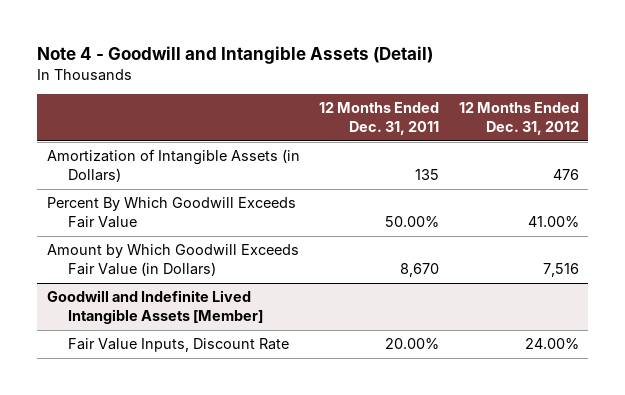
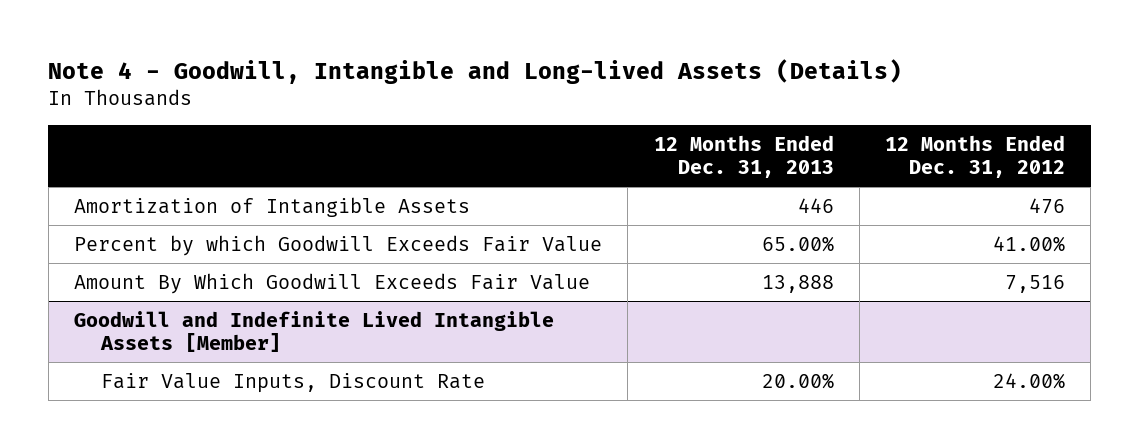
[37,45,434,64] Note 4 - Goodwill and Intangible Assets (Detail) -> [48,58,903,84] Note 4 - Goodwill, Intangible and Long-lived Assets (Details)
[319,102,440,136] 12 Months Ended Dec. 31, 2011 -> none
none -> [653,134,834,179] 12 Months Ended Dec. 31, 2013
[46,149,300,183] Amortization of Intangible Assets (in Dollars) -> [74,196,471,217] Amortization of Intangible Assets
[46,197,296,229] Percent By Which Goodwill Exceeds Fair Value -> [74,234,603,256] Percent by which Goodwill Exceeds Fair Value
[46,244,299,277] Amount by Which Goodwill Exceeds Fair Value (in Dollars) -> [74,272,591,294] Amount By Which Goodwill Exceeds Fair Value

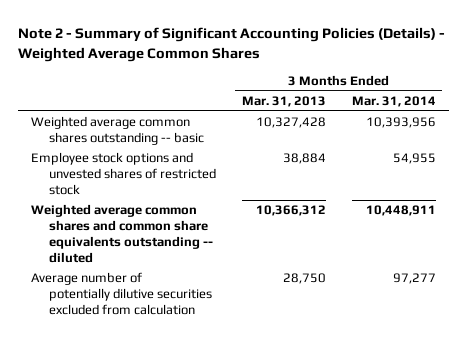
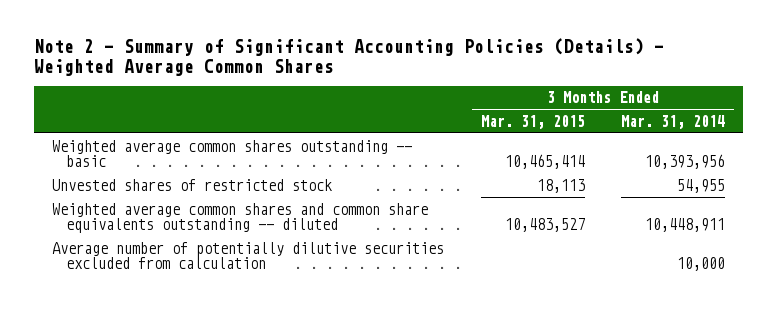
[241,95,326,107] Mar. 31, 2013 -> none
none -> [480,114,585,129] Mar. 31, 2015
[31,152,216,196] Employee stock options and unvested shares of restricted stock -> [52,178,333,191] Unvested shares of restricted stock
[392,273,436,285] 97,277 -> [677,256,726,271] 10,000

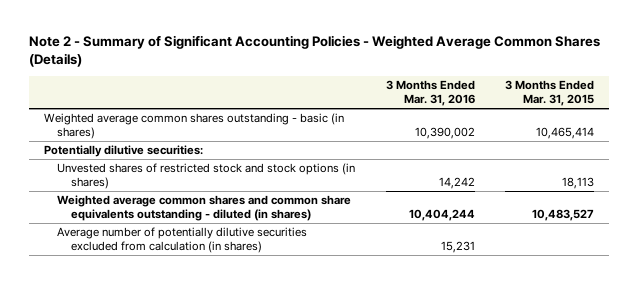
[33,38,664,77] Note 2 - Summary of Significant Accounting Policies (Details) - Weighted Average Common Shares -> [28,35,600,68] Note 2 - Summary of Significant Accounting Policies - Weighted Average Common Shares (Details)
[621,114,726,129] Mar. 31, 2014 -> none
none -> [385,80,475,107] 3 Months Ended Mar. 31, 2016
[52,139,413,167] Weighted average common shares outstanding -- basic -> [43,113,344,140] Weighted average common shares outstanding - basic (in shares)
none -> [43,145,203,158] Potentially dilutive securities:
[52,178,333,191] Unvested shares of restricted stock -> [57,163,356,190] Unvested shares of restricted stock and stock options (in shares)
[52,202,429,233] Weighted average common shares and common share equivalents outstanding -- diluted -> [57,195,352,222] Weighted average common shares and common share equivalents outstanding - diluted (in shares)
[52,241,445,269] Average number of potentially dilutive securities excluded from calculation -> [57,227,308,254] Average number of potentially dilutive securities excluded from calculation (in shares)

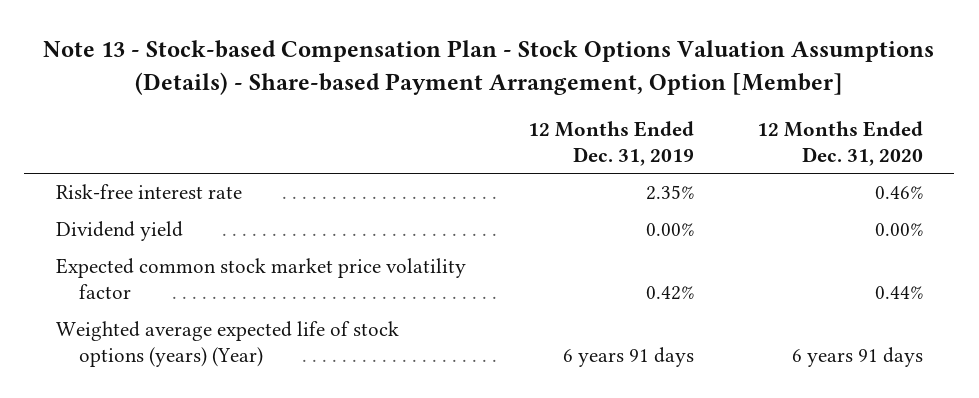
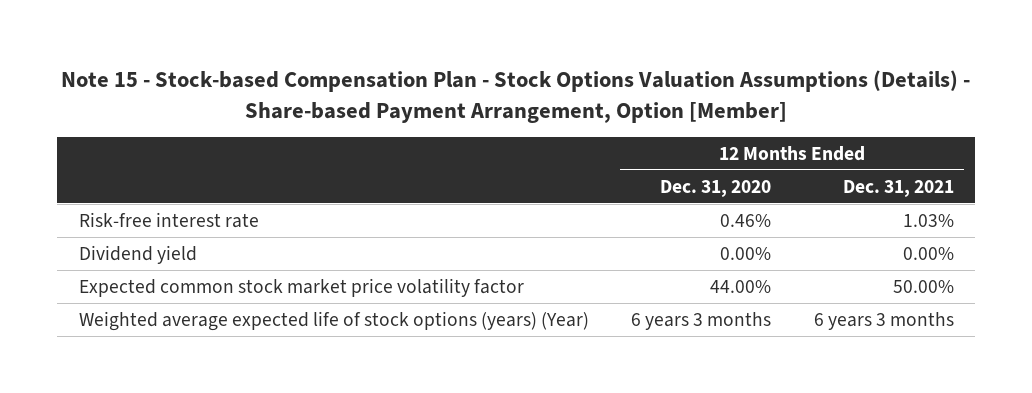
[43,40,935,95] Note 13 - Stock-based Compensation Plan - Stock Options Valuation Assumptions (Details) - Share-based Payment Arrangement, Option [Member] -> [61,70,971,123] Note 15 - Stock-based Compensation Plan - Stock Options Valuation Assumptions (Details) - Share-based Payment Arrangement, Option [Member]
[528,120,695,166] 12 Months Ended Dec. 31, 2019 -> none
none -> [842,179,954,197] Dec. 31, 2021
[874,286,923,300] 0.44% -> [710,279,772,293] 44.00%
[791,347,923,368] 6 years 91 days -> [631,311,772,330] 6 years 3 months

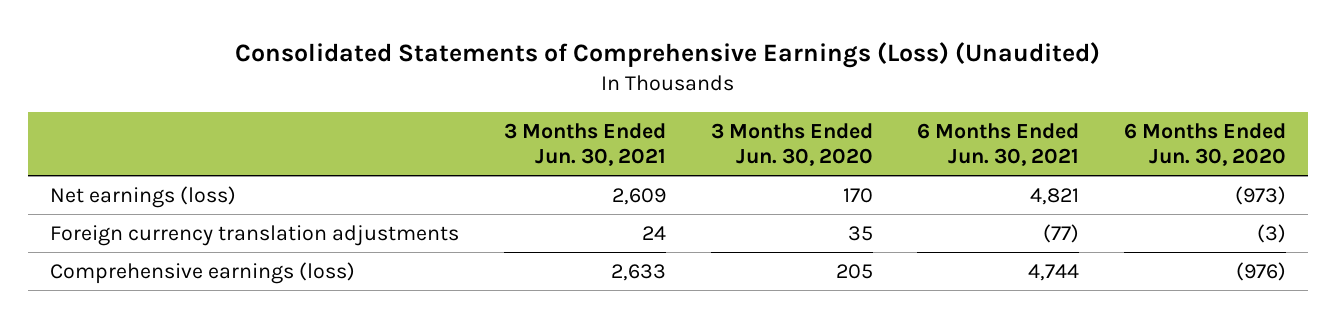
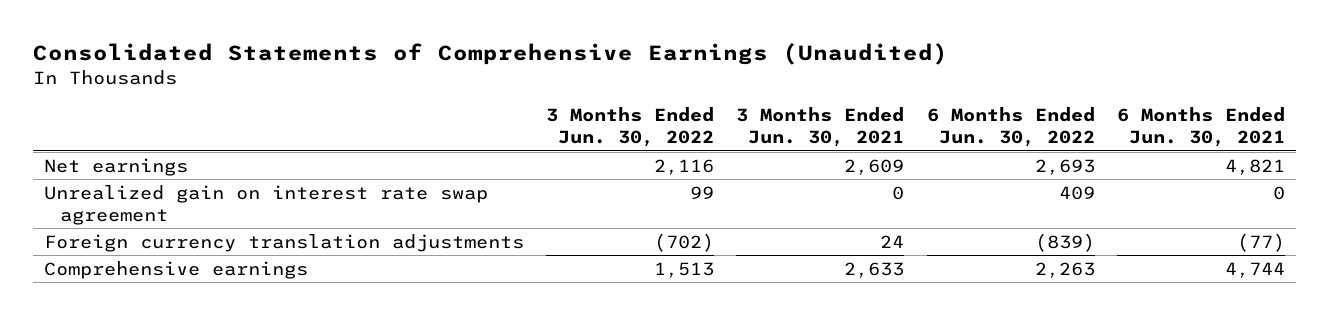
[235,42,1101,69] Consolidated Statements of Comprehensive Earnings (Loss) (Unaudited) -> [32,43,948,66] Consolidated Statements of Comprehensive Earnings (Unaudited)
[710,122,873,167] 3 Months Ended Jun. 30, 2020 -> none
[1123,122,1286,167] 6 Months Ended Jun. 30, 2020 -> none
none -> [546,107,715,148] 3 Months Ended Jun. 30, 2022
none -> [926,107,1095,148] 6 Months Ended Jun. 30, 2022
[50,185,237,208] Net earnings (loss) -> [43,157,188,176] Net earnings
none -> [43,184,488,225] Unrealized gain on interest rate swap agreement
[50,261,356,284] Comprehensive earnings (loss) -> [43,260,308,279] Comprehensive earnings

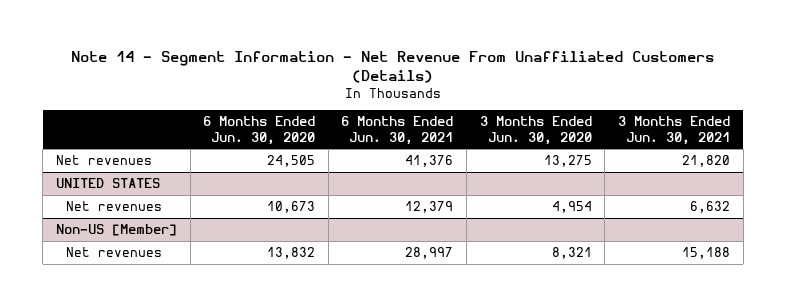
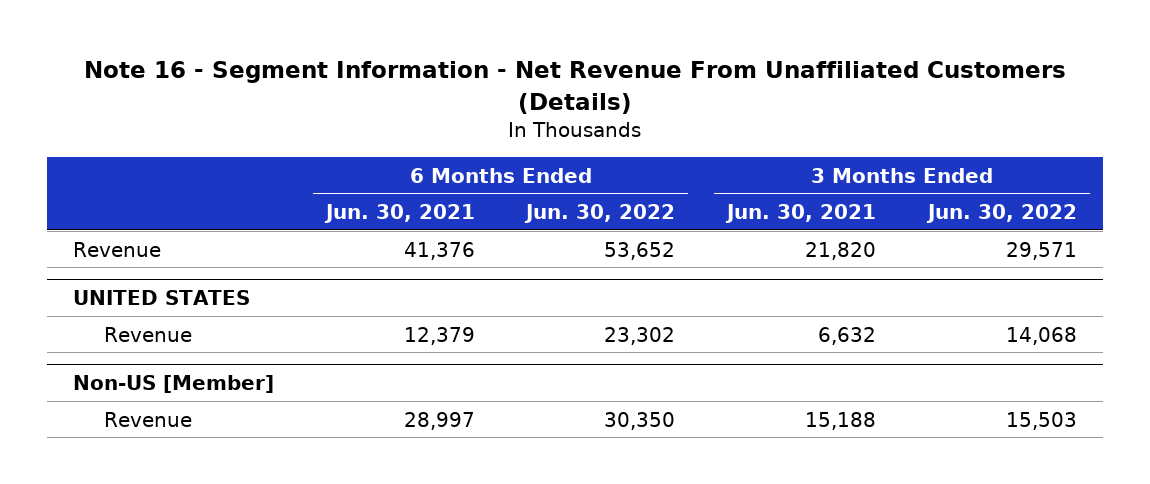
[70,50,714,83] Note 14 - Segment Information - Net Revenue From Unaffiliated Customers (Details) -> [83,61,1066,114] Note 16 - Segment Information - Net Revenue From Unaffiliated Customers (Details)
[203,116,316,145] 6 Months Ended Jun. 30, 2020 -> none
[479,116,592,145] 3 Months Ended Jun. 30, 2020 -> none
none -> [524,203,676,223] Jun. 30, 2022
none -> [925,203,1077,223] Jun. 30, 2022
[55,155,152,166] Net revenues -> [72,241,161,257] Revenue
[65,201,162,212] Net revenues -> [103,326,192,342] Revenue
[65,247,162,258] Net revenues -> [103,411,192,427] Revenue

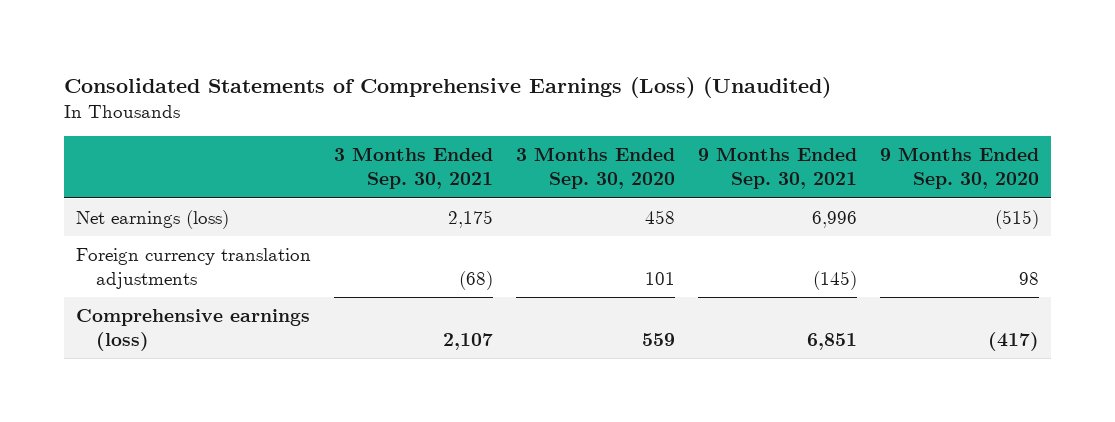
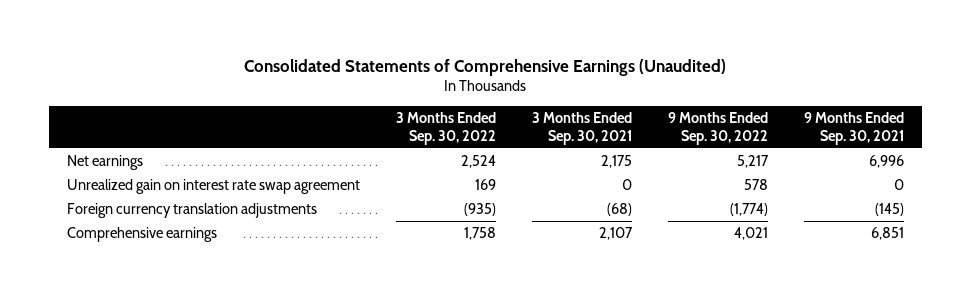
[64,76,832,98] Consolidated Statements of Comprehensive Earnings (Loss) (Unaudited) -> [244,58,727,76] Consolidated Statements of Comprehensive Earnings (Unaudited)
[515,147,675,190] 3 Months Ended Sep. 30, 2020 -> none
[880,147,1040,190] 9 Months Ended Sep. 30, 2020 -> none
none -> [395,112,496,146] 3 Months Ended Sep. 30, 2022
none -> [667,112,768,146] 9 Months Ended Sep. 30, 2022
[75,210,229,230] Net earnings (loss) -> [66,155,143,171] Net earnings
none -> [66,179,360,195] Unrealized gain on interest rate swap agreement
[75,309,310,351] Comprehensive earnings (loss) -> [66,227,217,243] Comprehensive earnings

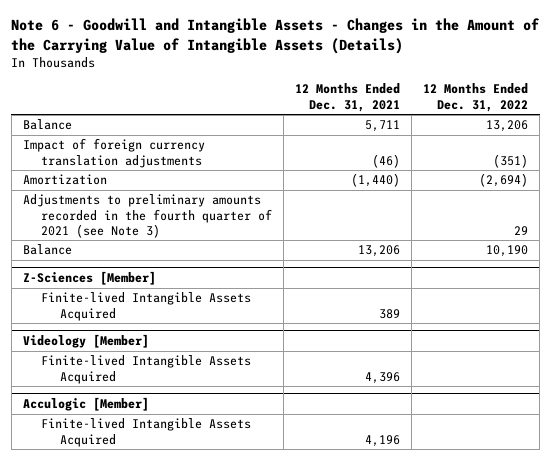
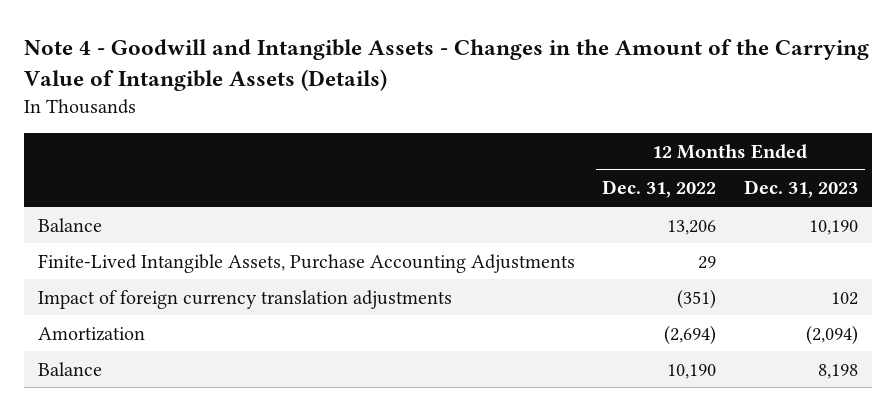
[11,18,541,54] Note 6 - Goodwill and Intangible Assets - Changes in the Amount of the Carrying Value of Intangible Assets (Details) -> [24,39,870,92] Note 4 - Goodwill and Intangible Assets - Changes in the Amount of the Carrying Value of Intangible Assets (Details)
[295,83,401,112] 12 Months Ended Dec. 31, 2021 -> none
none -> [743,180,858,199] Dec. 31, 2023
none -> [38,253,576,273] Finite-Lived Intangible Assets, Purchase Accounting Adjustments
[22,194,273,238] Adjustments to preliminary amounts recorded in the fourth quarter of 2021 (see Note 3) -> none
[22,271,156,286] Z-Sciences [Member] -> none
[41,292,252,321] Finite-lived Intangible Assets Acquired -> none
[22,334,149,349] Videology [Member] -> none
[41,355,252,384] Finite-lived Intangible Assets Acquired -> none
[22,397,149,412] Acculogic [Member] -> none
[41,418,252,447] Finite-lived Intangible Assets Acquired -> none

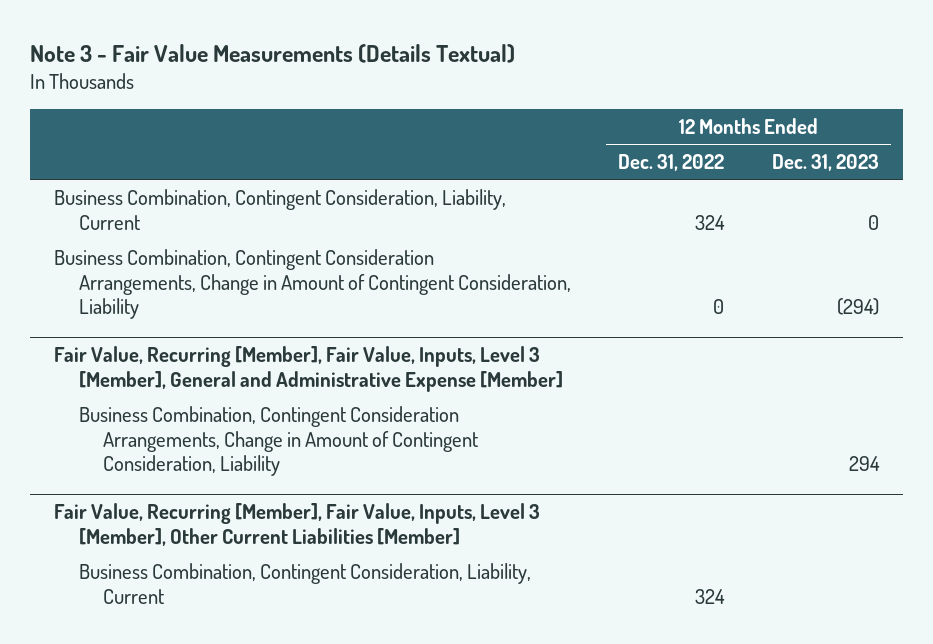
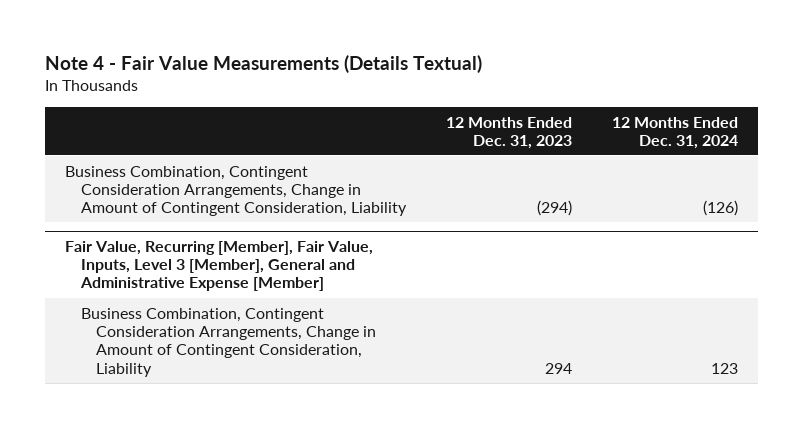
[30,43,516,63] Note 3 - Fair Value Measurements (Details Textual) -> [44,54,482,73] Note 4 - Fair Value Measurements (Details Textual)
[618,154,725,172] Dec. 31, 2022 -> none
none -> [612,116,739,149] 12 Months Ended Dec. 31, 2024
[54,188,507,230] Business Combination, Contingent Consideration, Liability, Current -> none
[54,503,541,547] Fair Value, Recurring [Member], Fair Value, Inputs, Level 3 [Member], Other Current Liabilities [Member] -> none
[78,562,531,604] Business Combination, Contingent Consideration, Liability, Current -> none

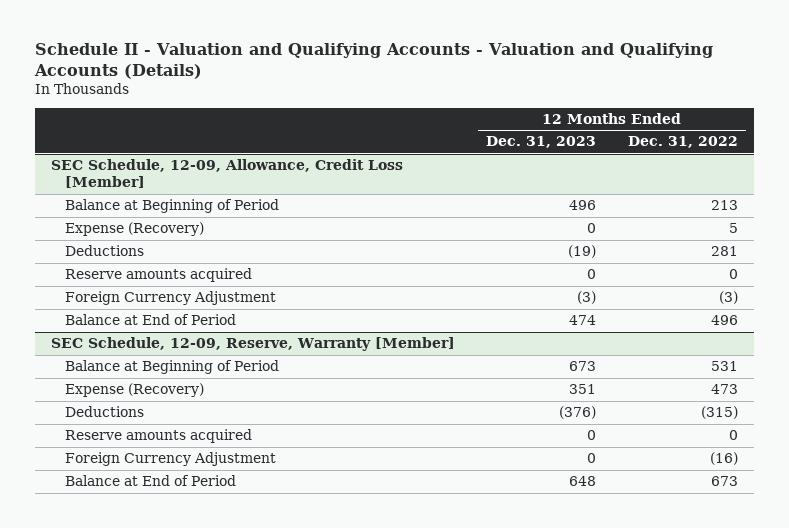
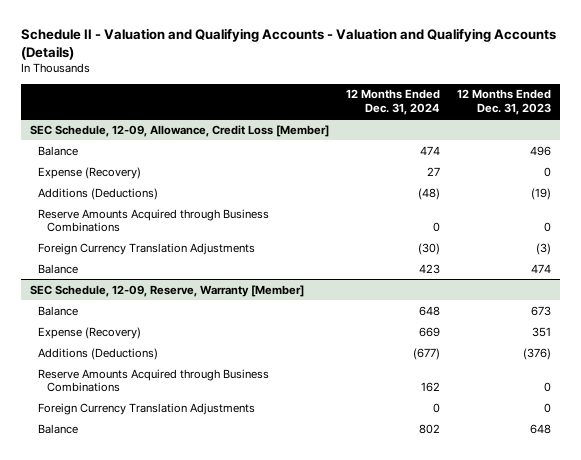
[628,136,739,149] Dec. 31, 2022 -> none
none -> [345,89,440,115] 12 Months Ended Dec. 31, 2024
[65,199,280,214] Balance at Beginning of Period -> [38,145,79,156] Balance
[65,245,145,257] Deductions -> [38,187,159,200] Additions (Deductions)
[65,268,253,283] Reserve amounts acquired -> [38,208,270,232] Reserve Amounts Acquired through Business Combinations
[65,291,277,306] Foreign Currency Adjustment -> [38,242,256,255] Foreign Currency Translation Adjustments
[65,314,237,326] Balance at End of Period -> [38,263,79,274] Balance
[65,360,280,375] Balance at Beginning of Period -> [38,305,79,316] Balance
[65,406,145,418] Deductions -> [38,347,159,360] Additions (Deductions)
[65,429,253,444] Reserve amounts acquired -> [38,368,270,392] Reserve Amounts Acquired through Business Combinations
[65,452,277,467] Foreign Currency Adjustment -> [38,402,256,415] Foreign Currency Translation Adjustments
[65,475,237,487] Balance at End of Period -> [38,423,79,434] Balance

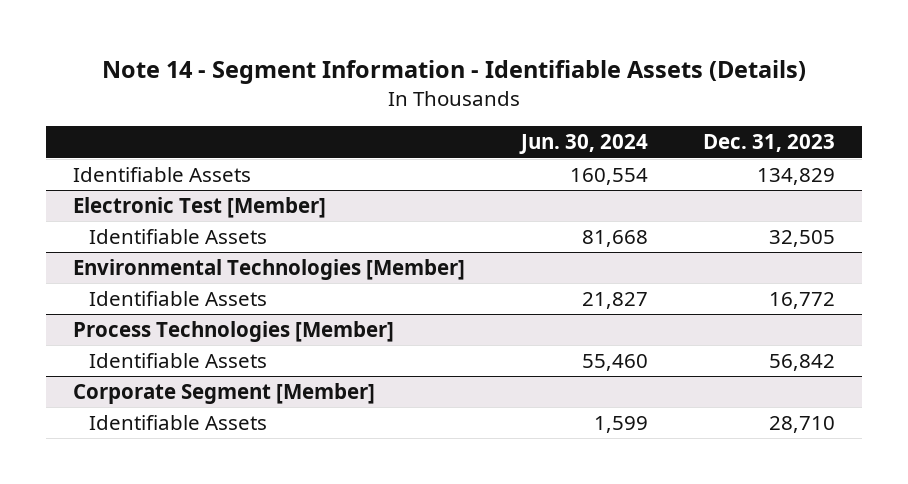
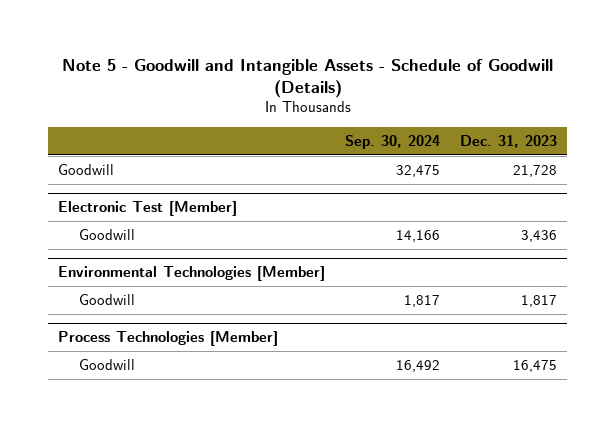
[102,59,807,84] Note 14 - Segment Information - Identifiable Assets (Details) -> [61,58,553,98] Note 5 - Goodwill and Intangible Assets - Schedule of Goodwill (Details)
[518,134,648,155] Jun. 30, 2024 -> none
none -> [345,134,441,149] Sep. 30, 2024
[73,167,252,183] Identifiable Assets -> none
none -> [58,164,115,176] Goodwill
[89,229,268,245] Identifiable Assets -> none
none -> [78,229,135,241] Goodwill
[89,291,268,307] Identifiable Assets -> none
none -> [78,294,135,306] Goodwill
[89,353,268,369] Identifiable Assets -> none
[73,383,376,405] Corporate Segment [Member] -> none
[89,415,268,431] Identifiable Assets -> none
none -> [78,359,135,371] Goodwill

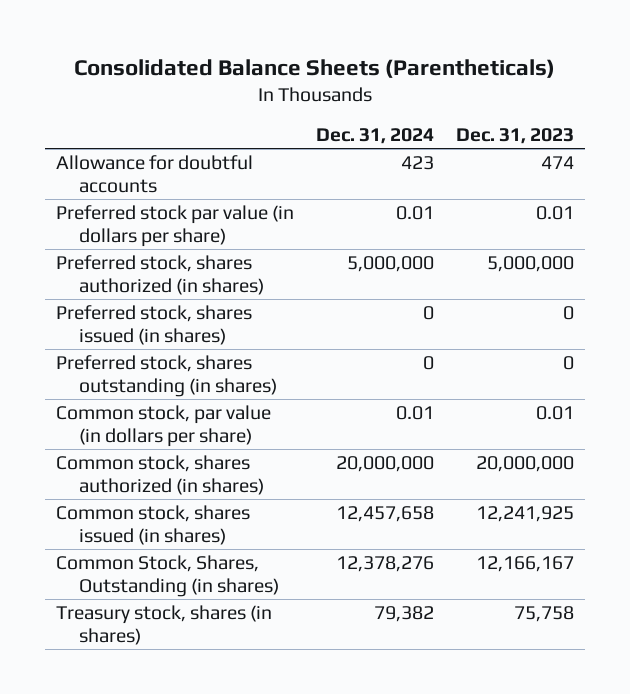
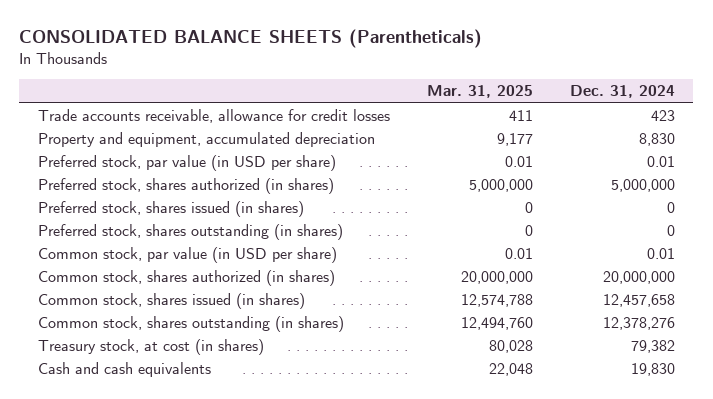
[73,59,555,79] Consolidated Balance Sheets (Parentheticals) -> [19,29,483,49] CONSOLIDATED BALANCE SHEETS (Parentheticals)
[455,127,574,144] Dec. 31, 2023 -> none
none -> [426,85,533,99] Mar. 31, 2025
[55,155,253,193] Allowance for doubtful accounts -> [37,108,390,123] Trade accounts receivable, allowance for credit losses
none -> [37,131,375,147] Property and equipment, accumulated depreciation
[55,205,294,247] Preferred stock par value (in dollars per share) -> [37,154,336,171] Preferred stock, par value (in USD per share)
[55,405,271,447] Common stock, par value (in dollars per share) -> [37,246,337,263] Common stock, par value (in USD per share)
[55,555,280,597] Common Stock, Shares, Outstanding (in shares) -> [37,315,344,332] Common stock, shares outstanding (in shares)
[55,605,272,645] Treasury stock, shares (in shares) -> [37,338,264,355] Treasury stock, at cost (in shares)
none -> [37,361,211,377] Cash and cash equivalents

